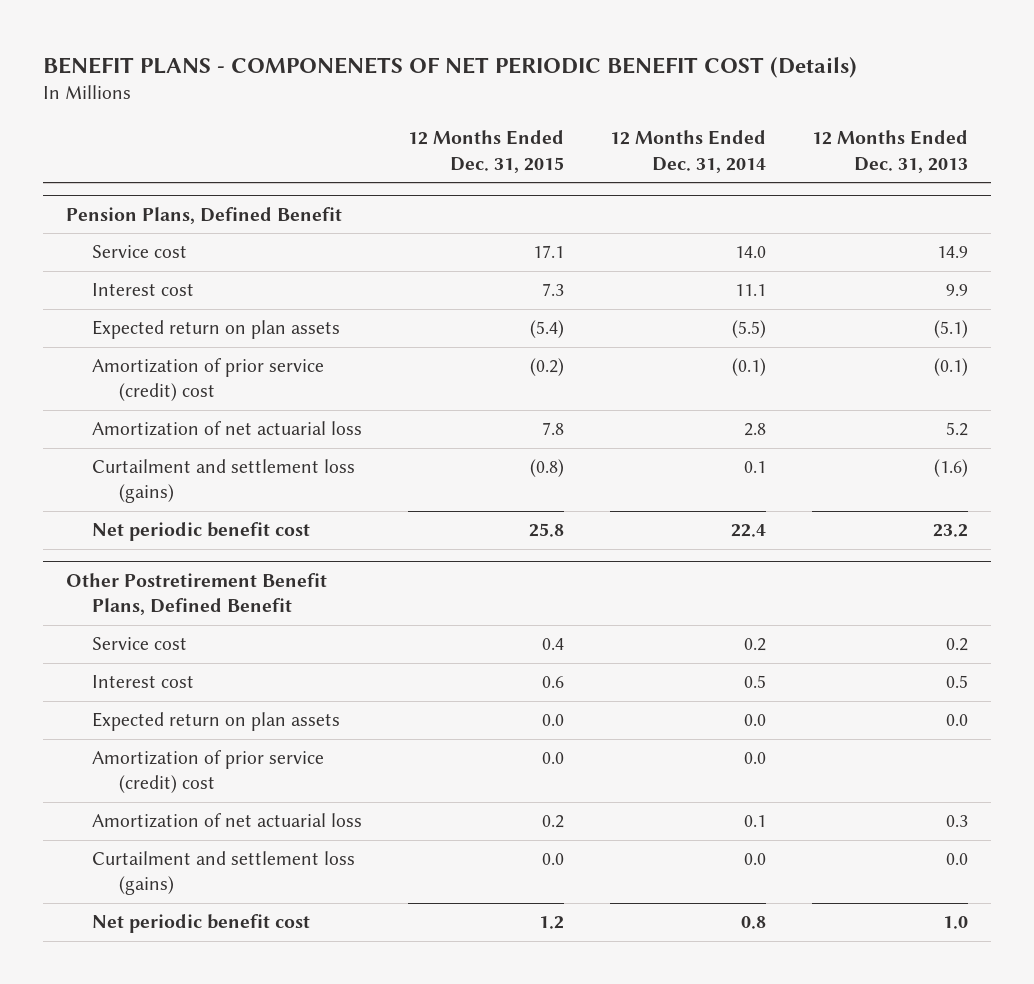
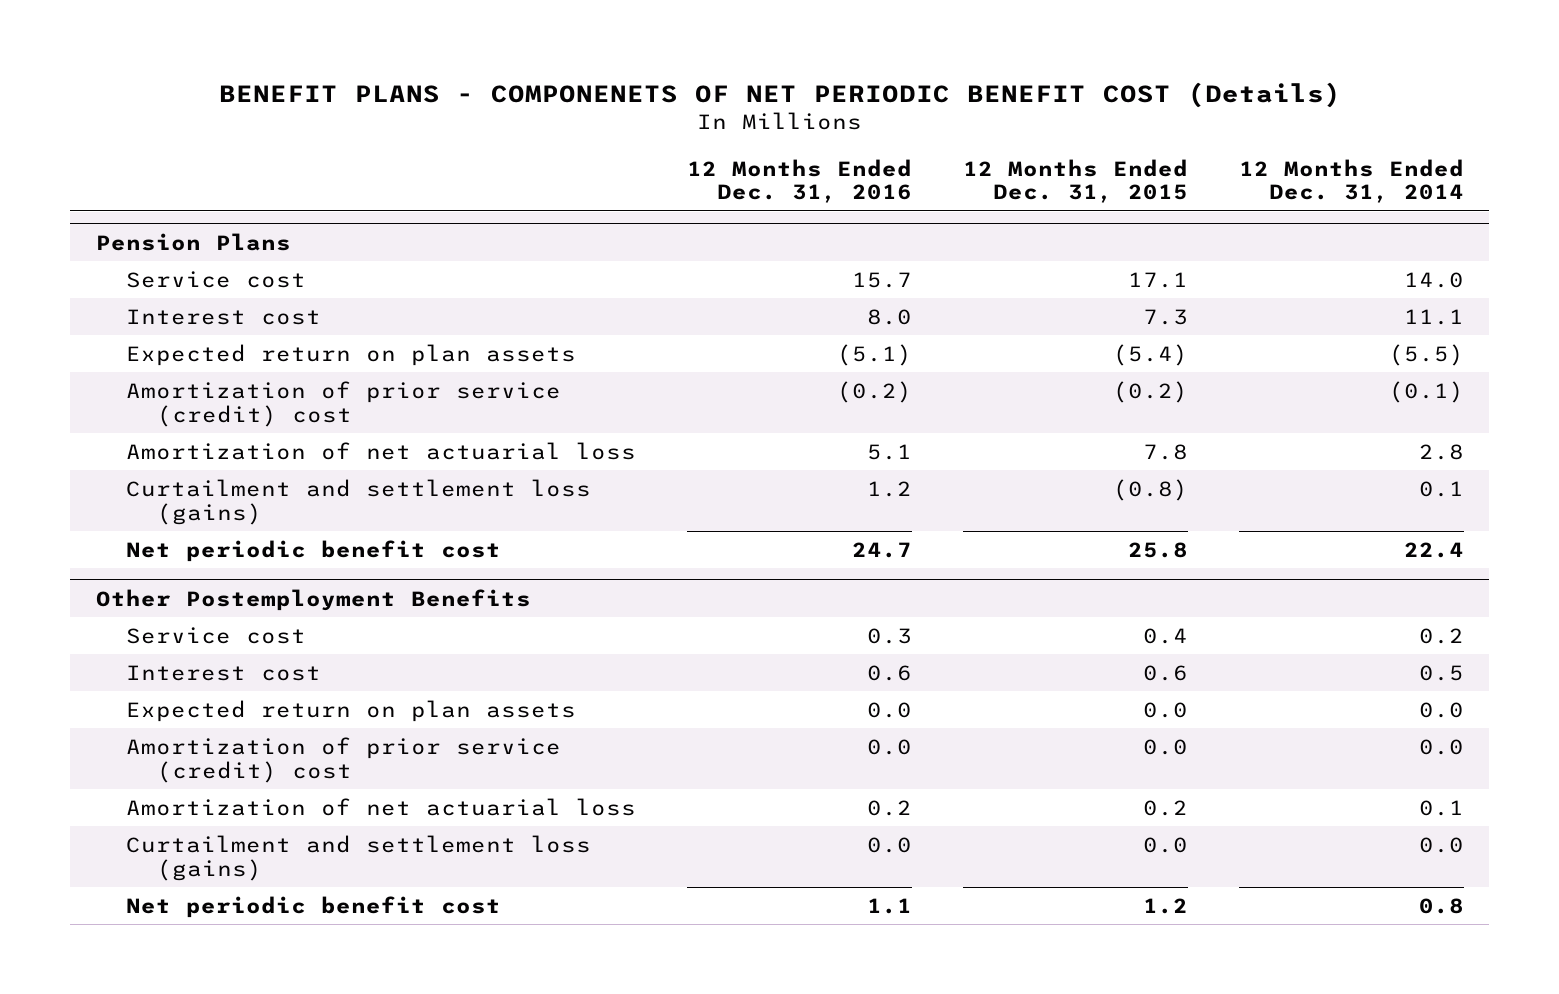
[812,130,969,173] 12 Months Ended Dec. 31, 2013 -> none
none -> [687,158,913,204] 12 Months Ended Dec. 31, 2016
[65,206,342,224] Pension Plans, Defined Benefit -> [95,232,291,251] Pension Plans
[65,572,327,616] Other Postretirement Benefit Plans, Defined Benefit -> [95,588,531,611] Other Postemployment Benefits

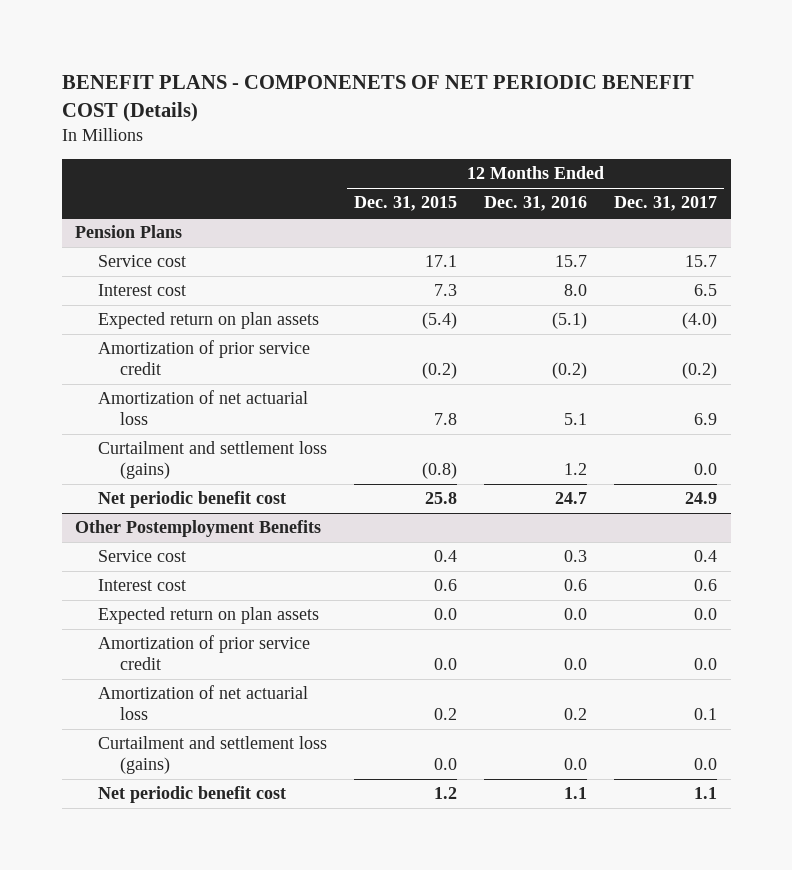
[1238,158,1464,204] 12 Months Ended Dec. 31, 2014 -> none
none -> [614,196,718,212] Dec. 31, 2017
[126,380,562,427] Amortization of prior service (credit) cost -> [97,340,310,375] Amortization of prior service credit
[126,736,562,783] Amortization of prior service (credit) cost -> [97,635,310,670] Amortization of prior service credit

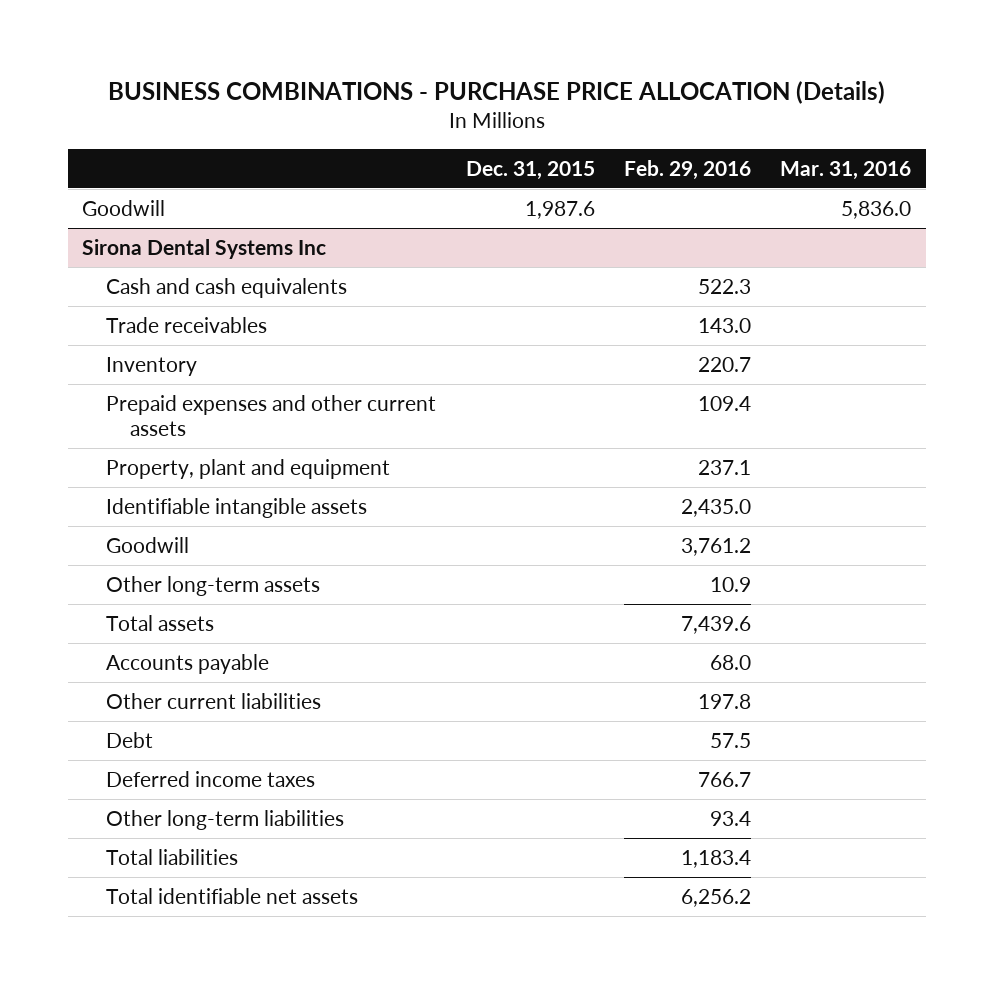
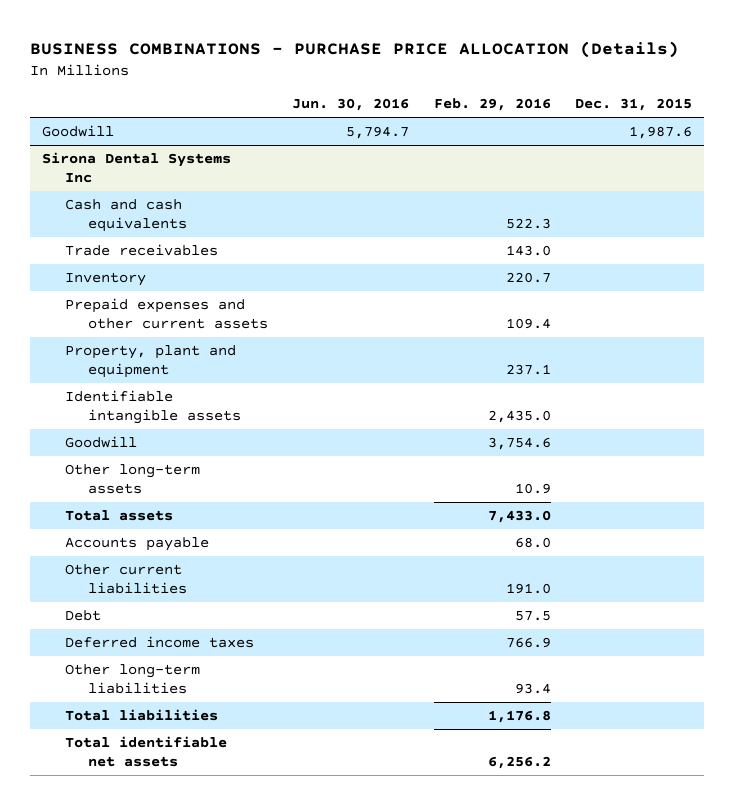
[780,160,912,180] Mar. 31, 2016 -> none
none -> [292,98,410,112] Jun. 30, 2016
[680,537,751,556] 3,761.2 -> [487,436,551,450] 3,754.6
[680,615,751,634] 7,439.6 -> [487,509,551,523] 7,433.0
[697,693,751,709] 197.8 -> [505,582,551,594] 191.0
[697,771,751,787] 766.7 -> [505,636,551,648] 766.9
[680,849,751,868] 1,183.4 -> [487,709,551,723] 1,176.8

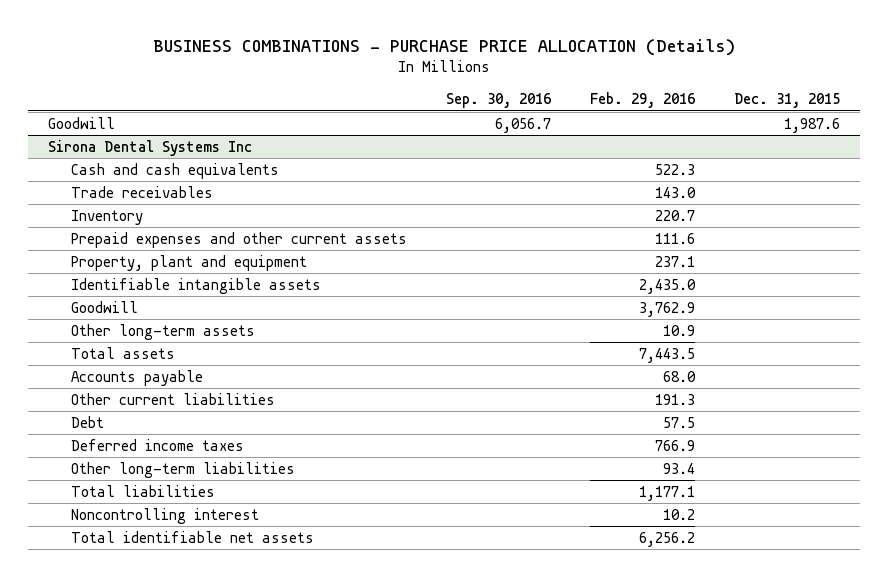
[292,98,410,112] Jun. 30, 2016 -> none
none -> [445,93,551,109] Sep. 30, 2016
[505,317,551,329] 109.4 -> [655,232,696,244] 111.6
[487,436,551,450] 3,754.6 -> [639,301,696,317] 3,762.9
[487,509,551,523] 7,433.0 -> [639,347,696,363] 7,443.5
[505,582,551,594] 191.0 -> [655,393,696,405] 191.3
[487,709,551,723] 1,176.8 -> [639,485,696,501] 1,177.1
none -> [70,507,259,524] Noncontrolling interest

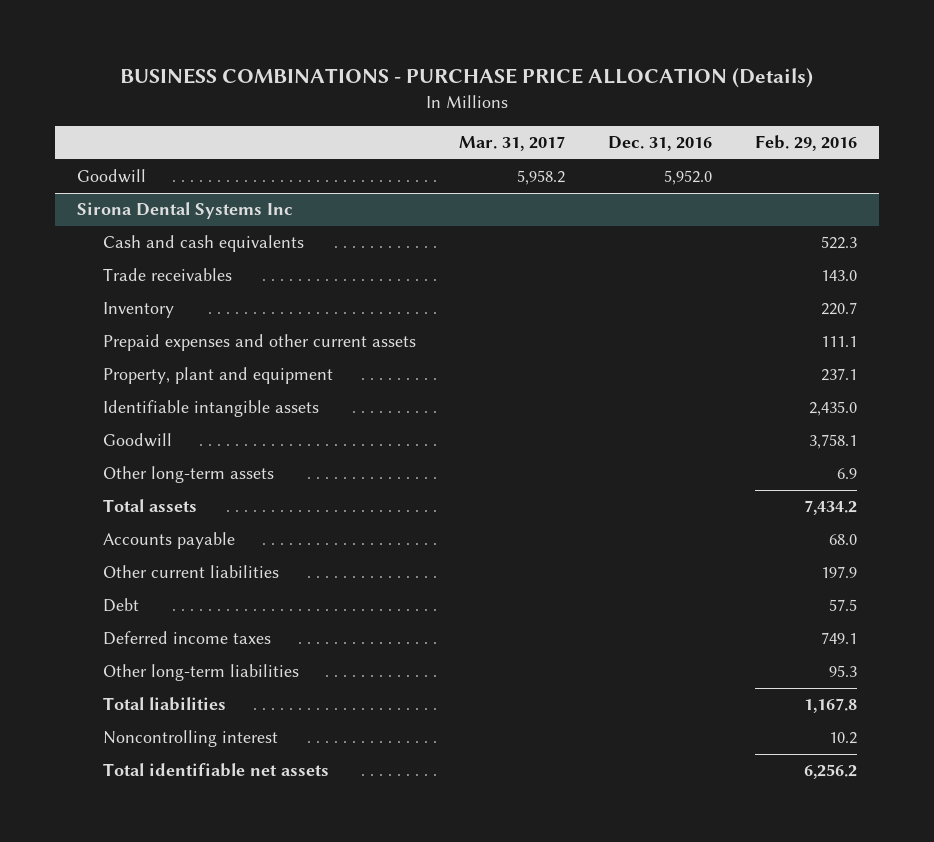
[445,93,551,109] Sep. 30, 2016 -> none
[734,93,841,109] Dec. 31, 2015 -> none
none -> [458,136,565,152] Mar. 31, 2017
none -> [608,136,713,152] Dec. 31, 2016
[655,232,696,244] 111.6 -> [821,336,858,348] 111.1
[639,301,696,317] 3,762.9 -> [809,434,858,450] 3,758.1
[663,324,696,336] 10.9 -> [837,468,858,480] 6.9
[639,347,696,363] 7,443.5 -> [804,500,858,516] 7,434.2
[655,393,696,405] 191.3 -> [821,566,858,579] 197.9
[655,439,696,451] 766.9 -> [821,632,858,645] 749.1
[663,462,696,474] 93.4 -> [829,665,858,678] 95.3
[639,485,696,501] 1,177.1 -> [804,698,858,714] 1,167.8

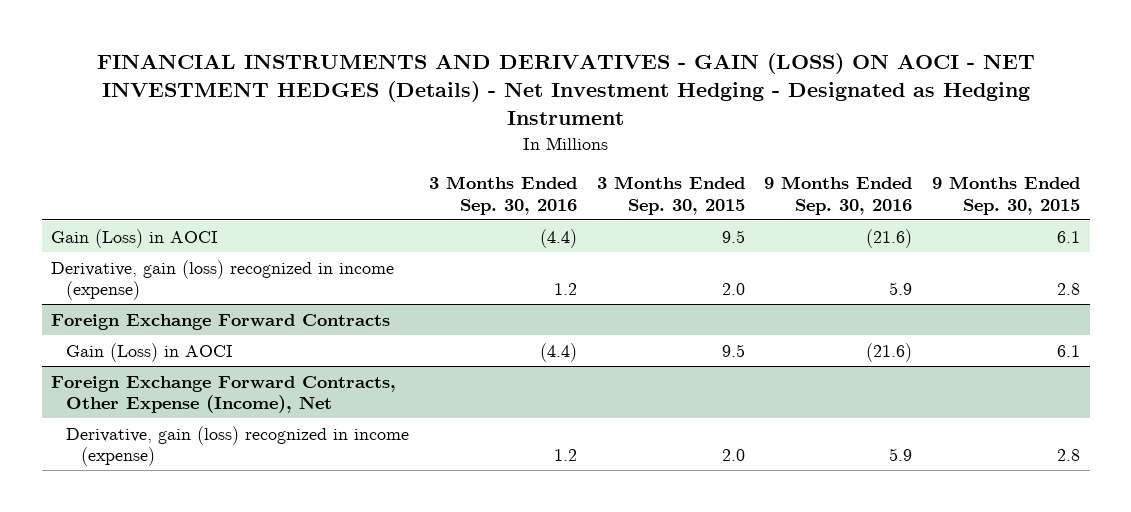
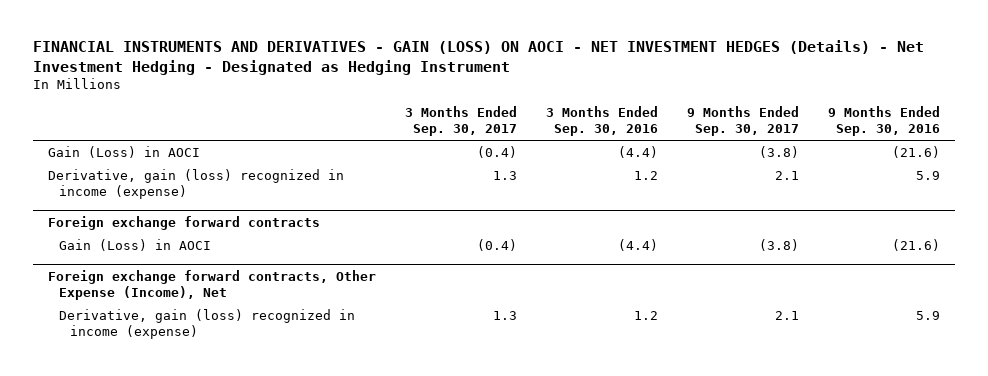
[596,176,745,215] 3 Months Ended Sep. 30, 2015 -> none
[931,176,1080,215] 9 Months Ended Sep. 30, 2015 -> none
none -> [404,106,517,137] 3 Months Ended Sep. 30, 2017
none -> [687,106,800,137] 9 Months Ended Sep. 30, 2017
[51,313,391,330] Foreign Exchange Forward Contracts -> [47,216,320,231] Foreign exchange forward contracts
[51,375,397,414] Foreign Exchange Forward Contracts, Other Expense (Income), Net -> [47,270,376,300] Foreign exchange forward contracts, Other Expense (Income), Net

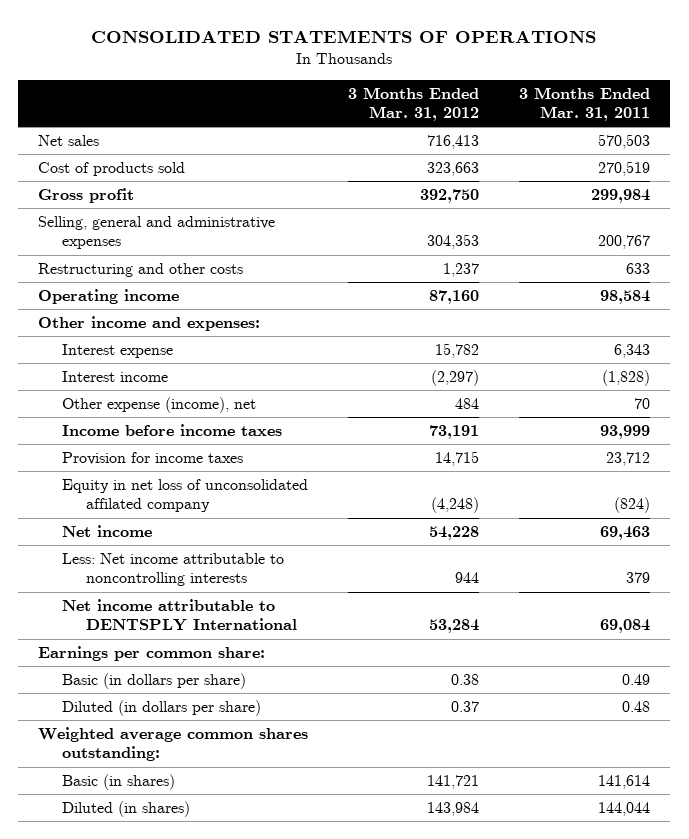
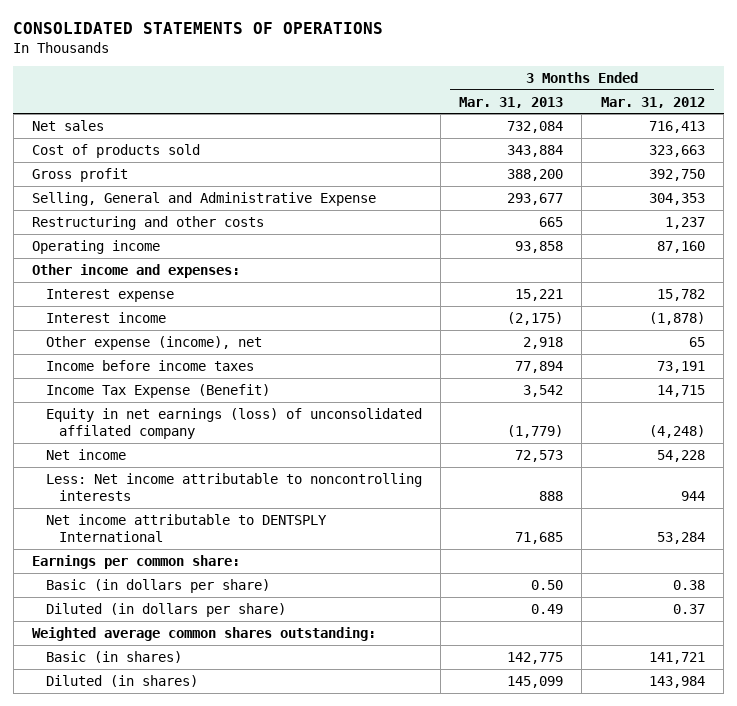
[519,86,651,122] 3 Months Ended Mar. 31, 2011 -> none
none -> [459,96,564,108] Mar. 31, 2013
[38,216,276,250] Selling, general and administrative expenses -> [31,191,376,206] Selling, General and Administrative Expense
[431,370,480,387] (2,297) -> [648,311,705,325] (1,878)
[455,398,480,410] 484 -> [688,336,705,347] 65
[62,452,244,466] Provision for income taxes -> [45,383,270,398] Income Tax Expense (Benefit)
[62,479,309,513] Equity in net loss of unconsolidated affilated company -> [45,407,422,440] Equity in net earnings (loss) of unconsolidated affilated company

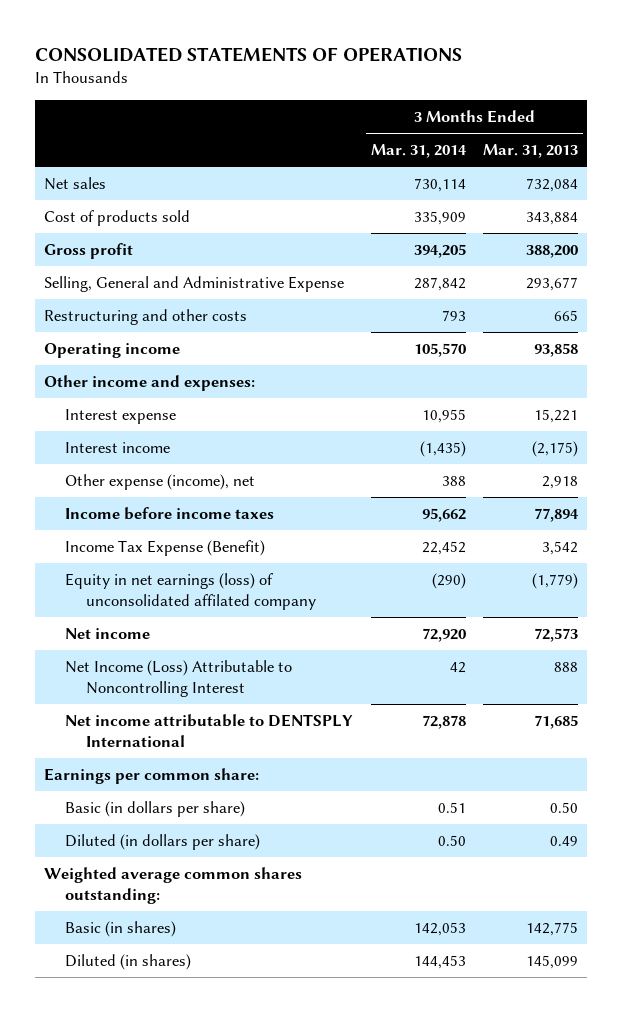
[600,96,705,108] Mar. 31, 2012 -> none
none -> [370,144,467,159] Mar. 31, 2014
[45,472,422,502] Less: Net income attributable to noncontrolling interests -> [64,660,292,697] Net Income (Loss) Attributable to Noncontrolling Interest

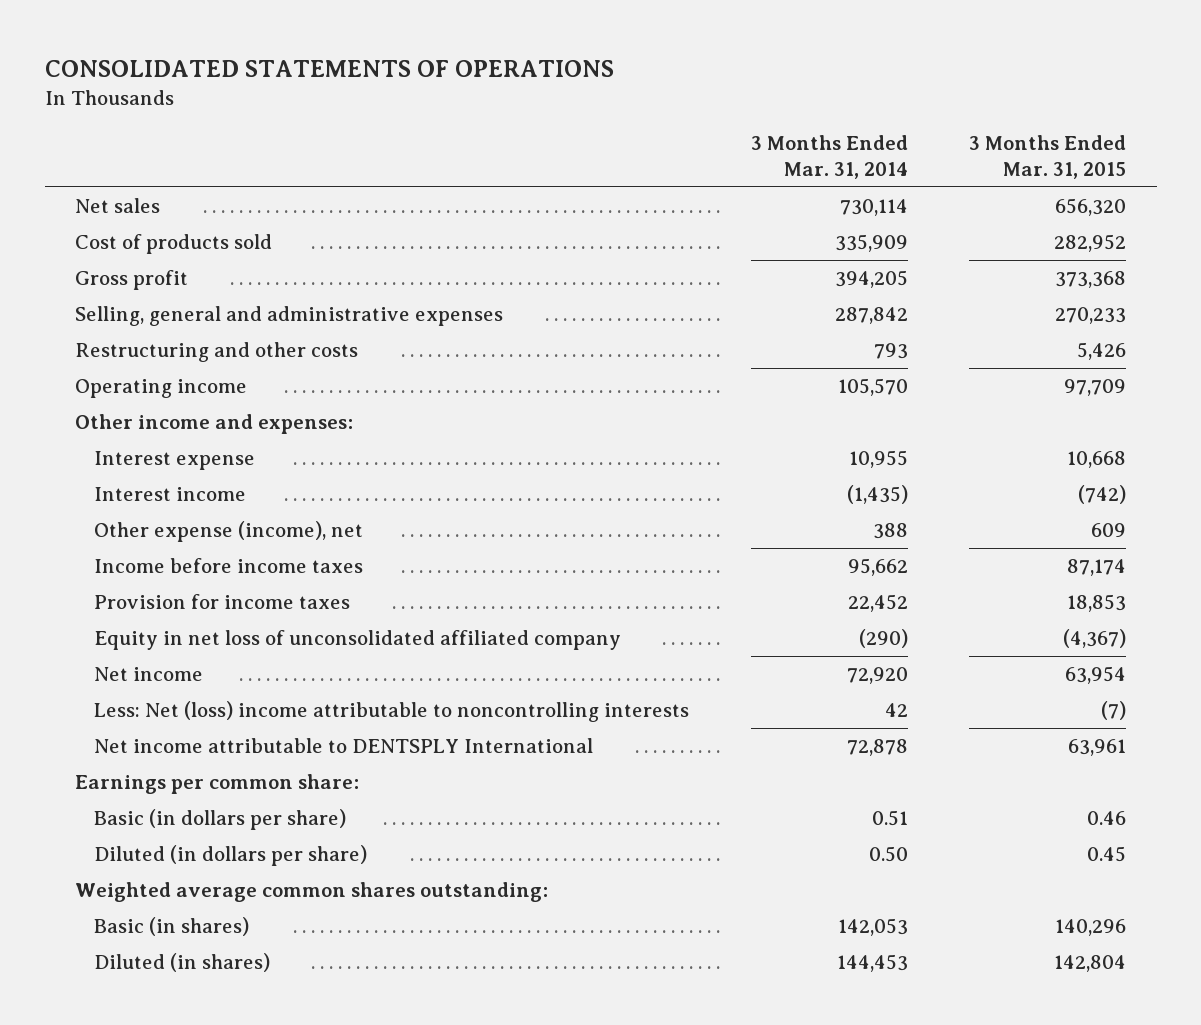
[483,144,579,159] Mar. 31, 2013 -> none
none -> [969,135,1127,179] 3 Months Ended Mar. 31, 2015
[44,276,345,293] Selling, General and Administrative Expense -> [75,306,504,327] Selling, general and administrative expenses
[64,540,265,557] Income Tax Expense (Benefit) -> [94,594,351,610] Provision for income taxes
[64,573,316,610] Equity in net earnings (loss) of unconsolidated affilated company -> [94,630,622,651] Equity in net loss of unconsolidated affiliated company
[64,660,292,697] Net Income (Loss) Attributable to Noncontrolling Interest -> [94,701,690,723] Less: Net (loss) income attributable to noncontrolling interests

